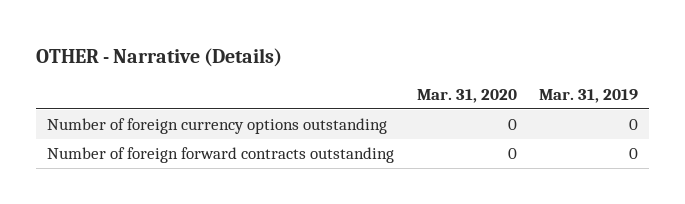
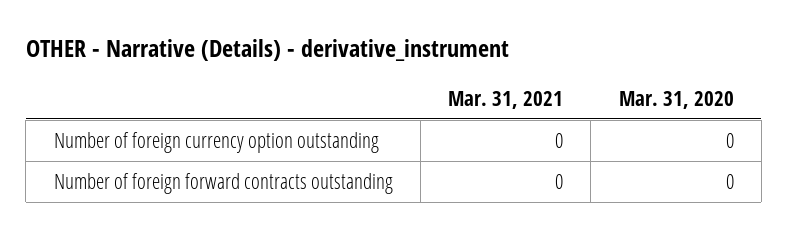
[36,47,283,67] OTHER - Narrative (Details) -> [25,39,509,62] OTHER - Narrative (Details) - derivative_instrument
[538,89,638,104] Mar. 31, 2019 -> none
none -> [448,90,564,109] Mar. 31, 2021
[47,118,388,135] Number of foreign currency options outstanding -> [53,131,379,153] Number of foreign currency option outstanding

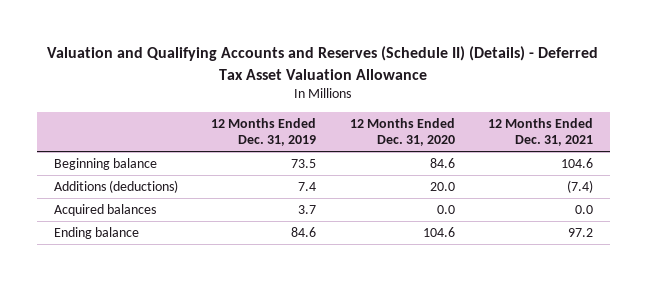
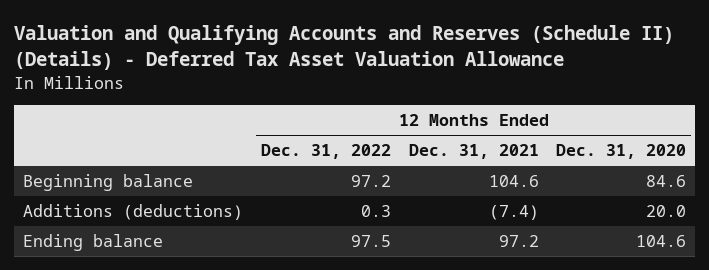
[211,117,317,147] 12 Months Ended Dec. 31, 2019 -> none
none -> [260,144,391,160] Dec. 31, 2022
[53,204,156,217] Acquired balances -> none

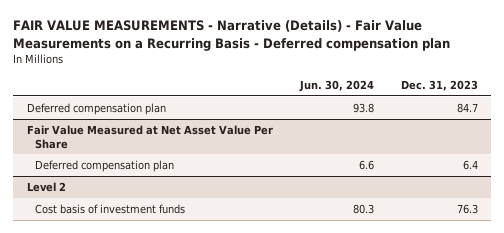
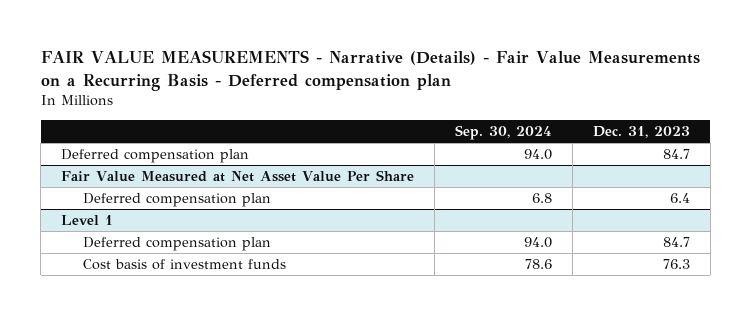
[298,79,374,92] Jun. 30, 2024 -> none
none -> [455,124,553,140] Sep. 30, 2024
[26,182,66,193] Level 2 -> none
none -> [61,215,114,226] Level 1
none -> [82,237,271,252] Deferred compensation plan

